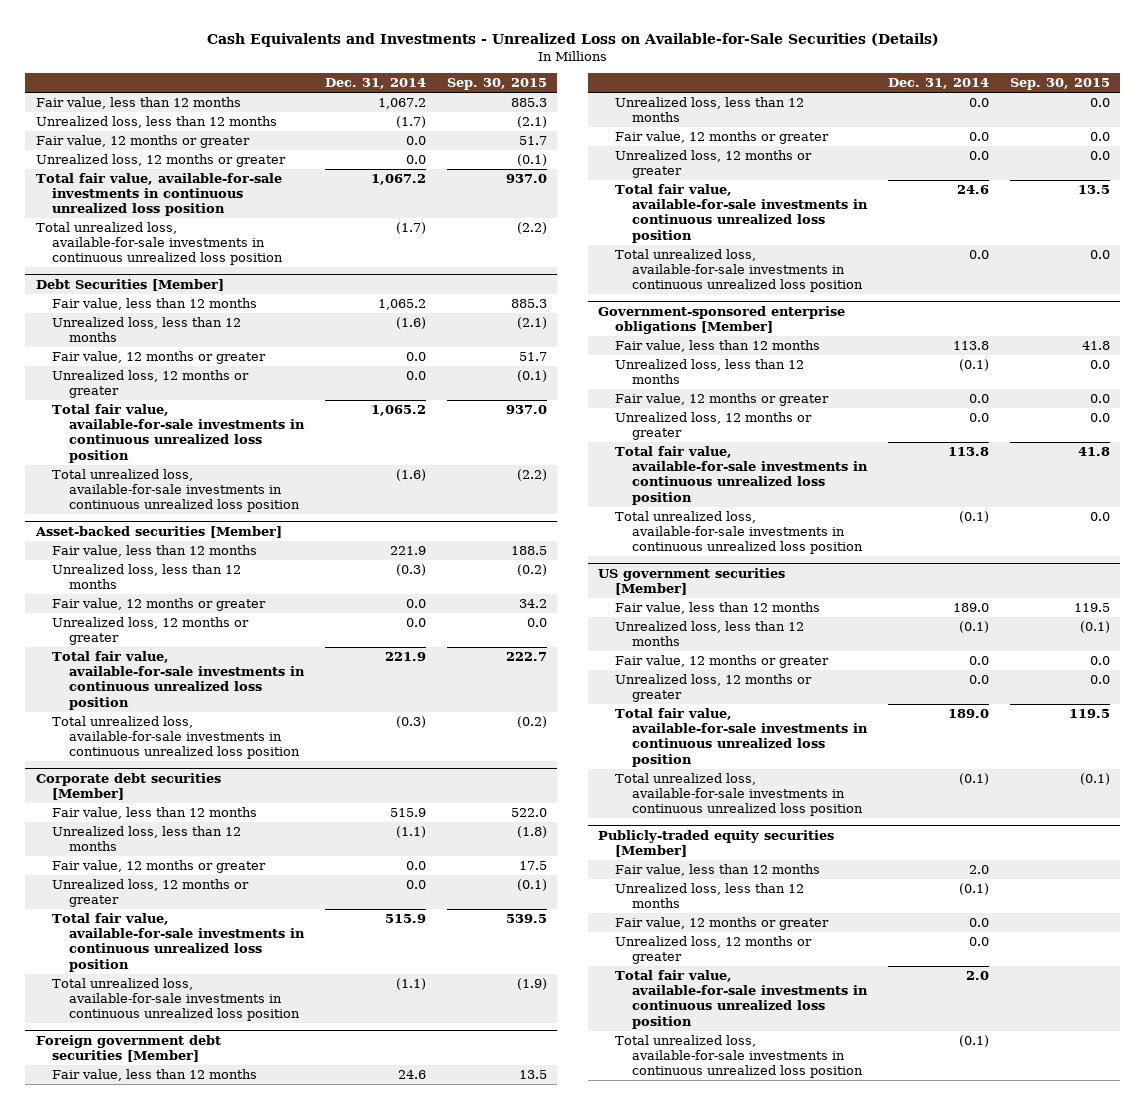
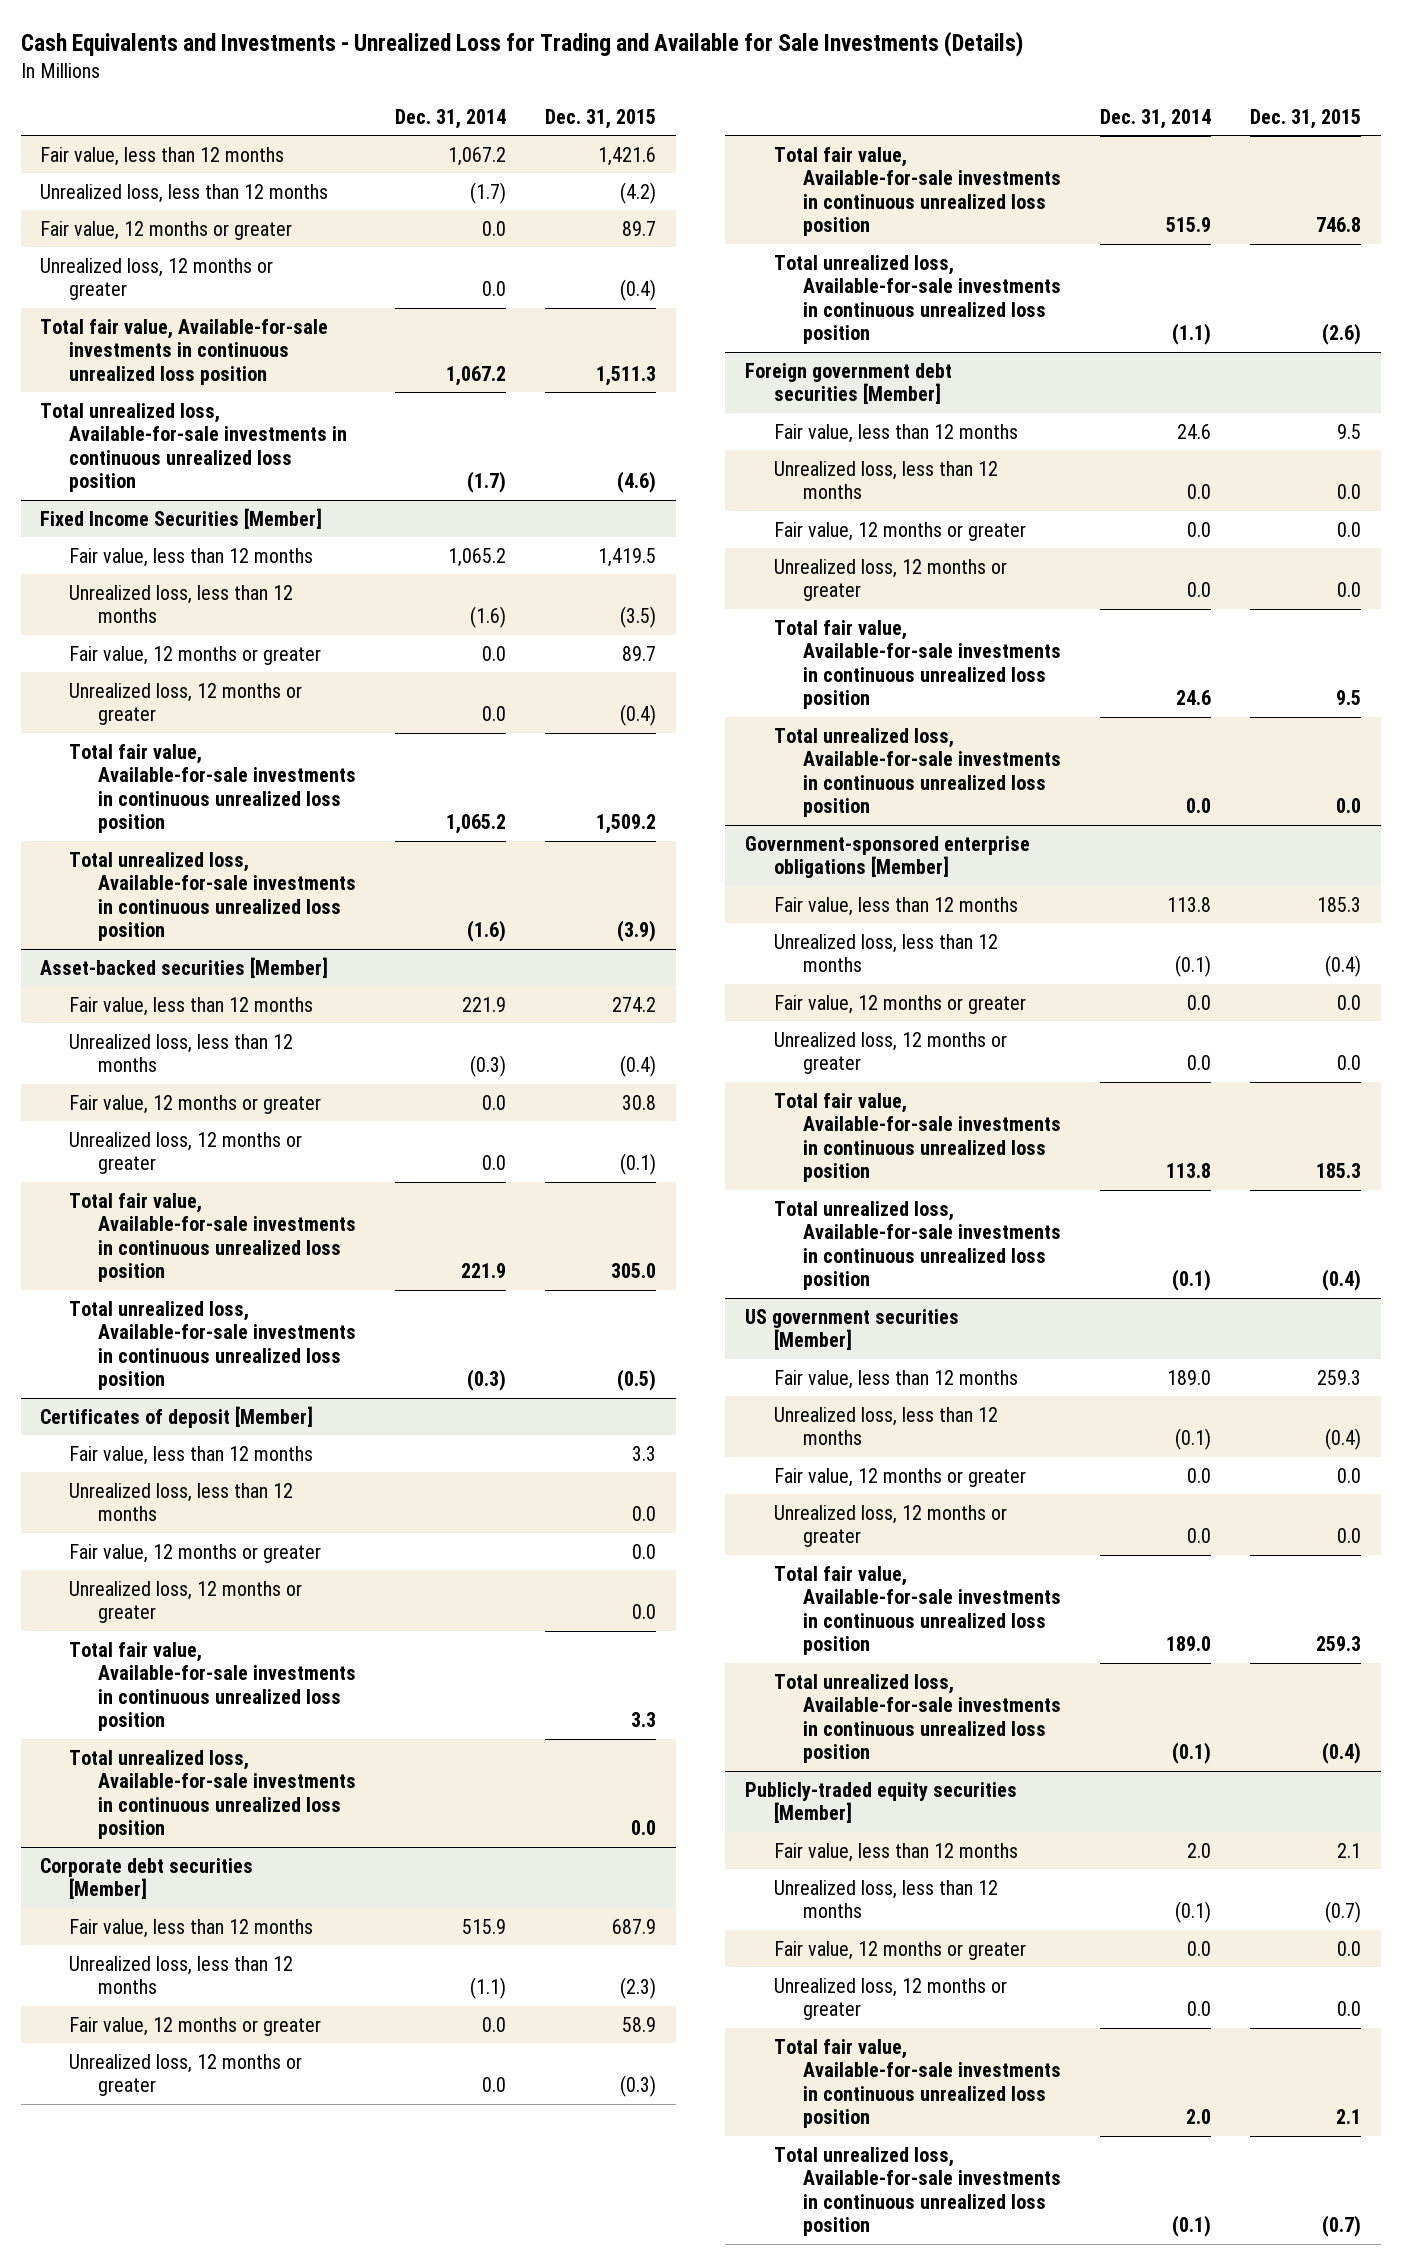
[206,33,939,48] Cash Equivalents and Investments - Unrealized Loss on Available-for-Sale Securities (Details) -> [20,31,1023,58] Cash Equivalents and Investments - Unrealized Loss for Trading and Available for Sale Investments (Details)
[446,78,547,91] Sep. 30, 2015 -> none
none -> [545,108,657,129] Dec. 31, 2015
[35,173,282,217] Total fair value, available-for-sale investments in continuous unrealized loss position -> [40,318,329,385] Total fair value, Available-for-sale investments in continuous unrealized loss position
[35,222,284,266] Total unrealized loss, available-for-sale investments in continuous unrealized loss position -> [40,402,348,493] Total unrealized loss, Available-for-sale investments in continuous unrealized loss position
[35,278,224,291] Debt Securities [Member] -> [40,507,323,529] Fixed Income Securities [Member]
[52,404,306,463] Total fair value, available-for-sale investments in continuous unrealized loss position -> [69,743,357,834] Total fair value, Available-for-sale investments in continuous unrealized loss position
[52,469,301,513] Total unrealized loss, available-for-sale investments in continuous unrealized loss position -> [69,851,357,942] Total unrealized loss, Available-for-sale investments in continuous unrealized loss position
[52,651,306,710] Total fair value, available-for-sale investments in continuous unrealized loss position -> [69,1192,357,1283] Total fair value, Available-for-sale investments in continuous unrealized loss position
[52,716,301,760] Total unrealized loss, available-for-sale investments in continuous unrealized loss position -> [69,1300,357,1391] Total unrealized loss, Available-for-sale investments in continuous unrealized loss position
none -> [40,1405,314,1428] Certificates of deposit [Member]
none -> [69,1445,314,1465] Fair value, less than 12 months
none -> [69,1482,294,1522] Unrealized loss, less than 12 months
none -> [69,1543,322,1563] Fair value, 12 months or greater
none -> [69,1580,303,1624] Unrealized loss, 12 months or greater
none -> [69,1641,357,1732] Total fair value, Available-for-sale investments in continuous unrealized loss position
none -> [69,1749,357,1840] Total unrealized loss, Available-for-sale investments in continuous unrealized loss position
[52,913,306,972] Total fair value, available-for-sale investments in continuous unrealized loss position -> [773,146,1061,237] Total fair value, Available-for-sale investments in continuous unrealized loss position
[52,978,301,1022] Total unrealized loss, available-for-sale investments in continuous unrealized loss position -> [773,254,1061,345] Total unrealized loss, Available-for-sale investments in continuous unrealized loss position
[615,184,869,243] Total fair value, available-for-sale investments in continuous unrealized loss position -> [773,619,1061,710] Total fair value, Available-for-sale investments in continuous unrealized loss position
[615,249,864,293] Total unrealized loss, available-for-sale investments in continuous unrealized loss position -> [773,727,1061,818] Total unrealized loss, Available-for-sale investments in continuous unrealized loss position
[615,446,869,505] Total fair value, available-for-sale investments in continuous unrealized loss position -> [773,1092,1061,1183] Total fair value, Available-for-sale investments in continuous unrealized loss position
[615,511,864,555] Total unrealized loss, available-for-sale investments in continuous unrealized loss position -> [773,1200,1061,1291] Total unrealized loss, Available-for-sale investments in continuous unrealized loss position
[615,708,869,767] Total fair value, available-for-sale investments in continuous unrealized loss position -> [773,1565,1061,1656] Total fair value, Available-for-sale investments in continuous unrealized loss position
[615,773,864,817] Total unrealized loss, available-for-sale investments in continuous unrealized loss position -> [773,1673,1061,1764] Total unrealized loss, Available-for-sale investments in continuous unrealized loss position
[615,970,869,1029] Total fair value, available-for-sale investments in continuous unrealized loss position -> [773,2038,1061,2129] Total fair value, Available-for-sale investments in continuous unrealized loss position
[615,1035,864,1079] Total unrealized loss, available-for-sale investments in continuous unrealized loss position -> [773,2146,1061,2237] Total unrealized loss, Available-for-sale investments in continuous unrealized loss position

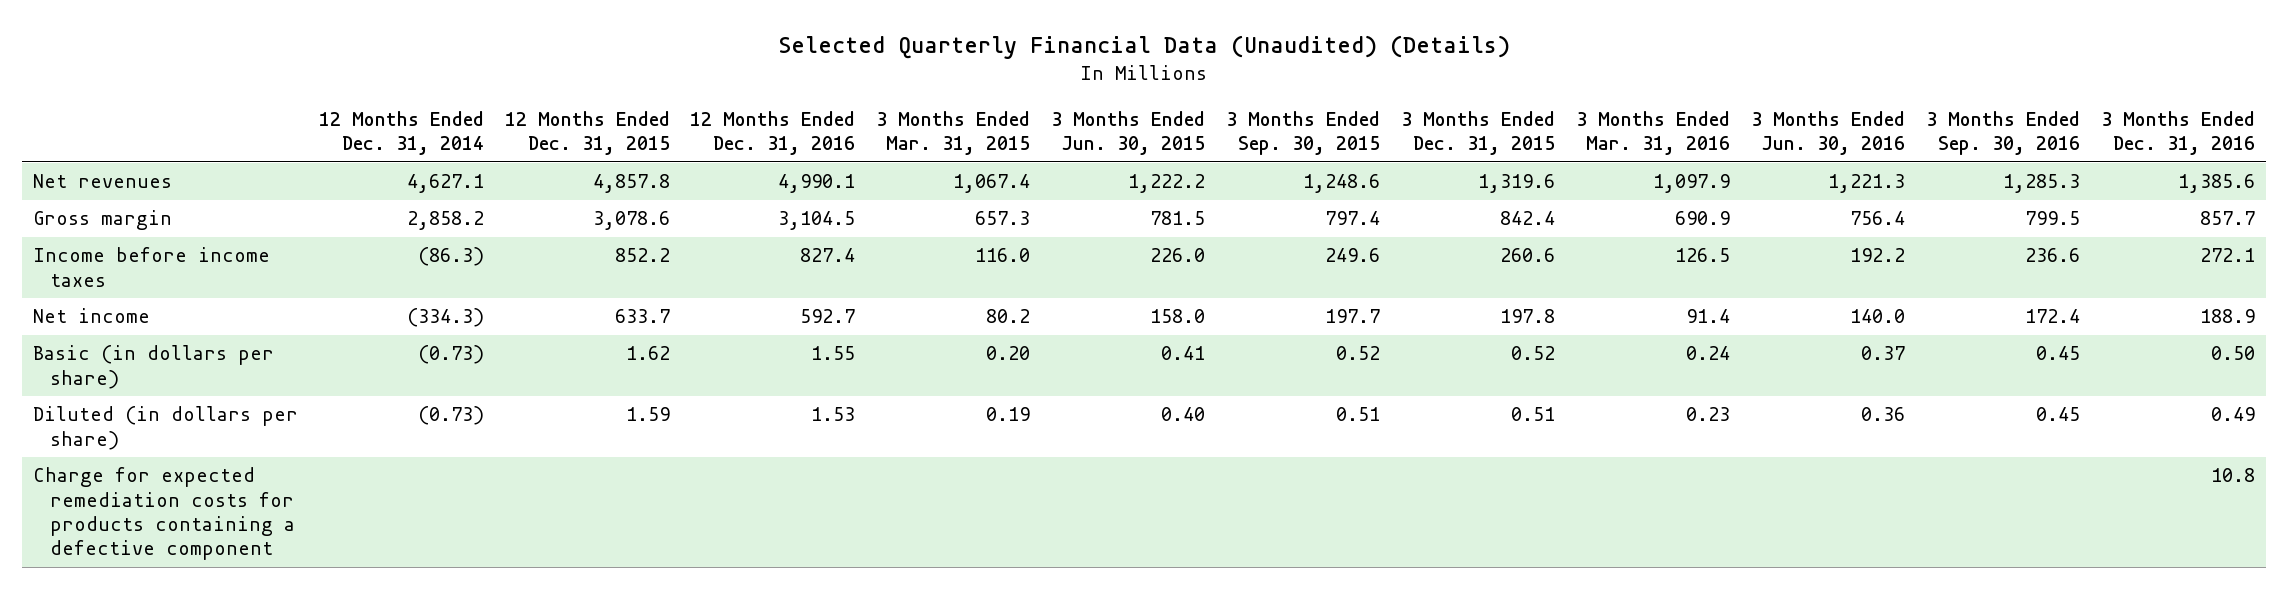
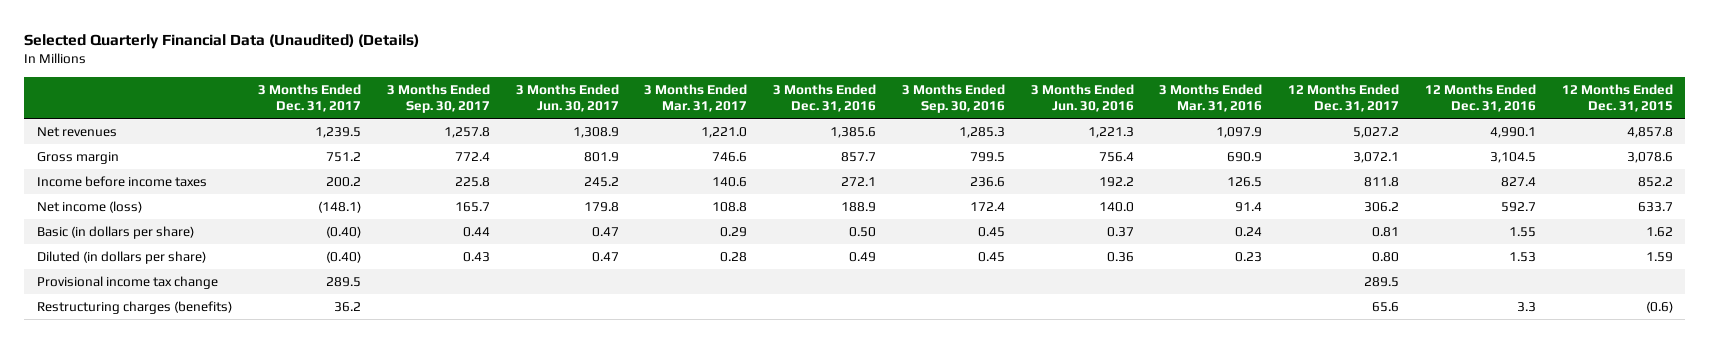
[318,110,484,156] 12 Months Ended Dec. 31, 2014 -> none
[876,110,1031,156] 3 Months Ended Mar. 31, 2015 -> none
[1051,110,1206,156] 3 Months Ended Jun. 30, 2015 -> none
[1226,110,1381,156] 3 Months Ended Sep. 30, 2015 -> none
[1401,110,1556,156] 3 Months Ended Dec. 31, 2015 -> none
none -> [258,83,362,113] 3 Months Ended Dec. 31, 2017
none -> [386,83,490,114] 3 Months Ended Sep. 30, 2017
none -> [515,83,619,113] 3 Months Ended Jun. 30, 2017
none -> [644,83,748,113] 3 Months Ended Mar. 31, 2017
none -> [1288,83,1400,113] 12 Months Ended Dec. 31, 2017
[32,308,150,324] Net income -> [37,200,143,213] Net income (loss)
[32,467,296,561] Charge for expected remediation costs for products containing a defective component -> none
none -> [37,275,219,289] Provisional income tax change
none -> [37,300,233,314] Restructuring charges (benefits)

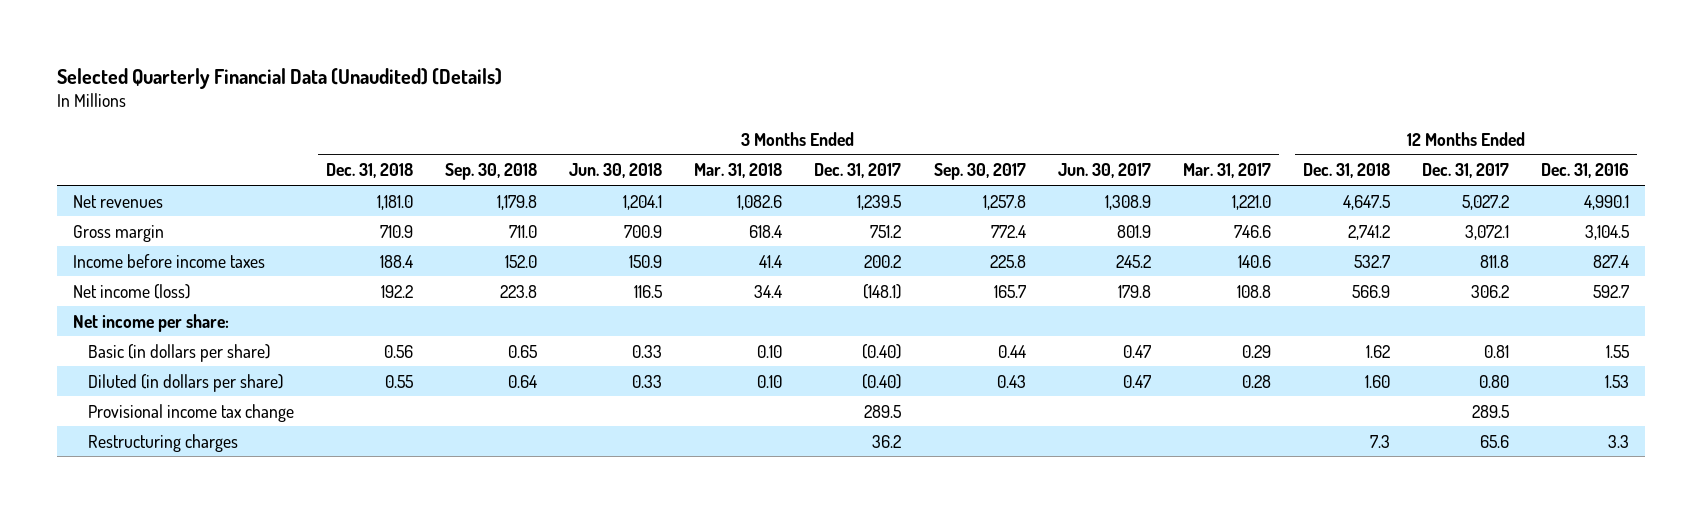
[773,83,877,113] 3 Months Ended Dec. 31, 2016 -> none
[901,83,1005,114] 3 Months Ended Sep. 30, 2016 -> none
[1030,83,1134,113] 3 Months Ended Jun. 30, 2016 -> none
[1159,83,1263,113] 3 Months Ended Mar. 31, 2016 -> none
[1561,83,1673,113] 12 Months Ended Dec. 31, 2015 -> none
none -> [325,163,413,179] Dec. 31, 2018
none -> [445,163,538,181] Sep. 30, 2018
none -> [569,163,663,179] Jun. 30, 2018
none -> [694,163,783,179] Mar. 31, 2018
none -> [1302,163,1390,179] Dec. 31, 2018
none -> [72,313,229,332] Net income per share:
[37,300,233,314] Restructuring charges (benefits) -> [87,433,238,452] Restructuring charges

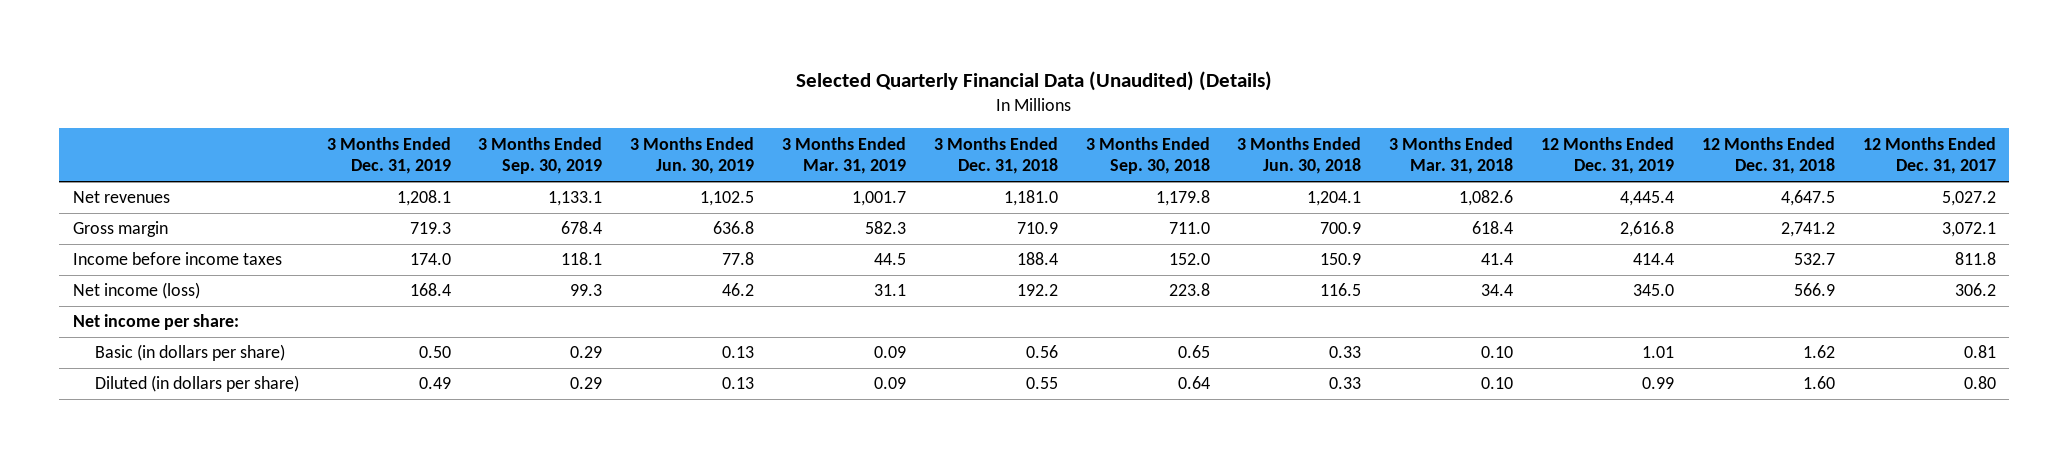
[814,163,902,179] Dec. 31, 2017 -> none
[933,163,1026,181] Sep. 30, 2017 -> none
[1057,163,1151,179] Jun. 30, 2017 -> none
[1182,163,1271,179] Mar. 31, 2017 -> none
[1541,163,1630,179] Dec. 31, 2016 -> none
none -> [326,136,451,175] 3 Months Ended Dec. 31, 2019
none -> [478,136,603,175] 3 Months Ended Sep. 30, 2019
none -> [630,136,755,175] 3 Months Ended Jun. 30, 2019
none -> [782,136,907,175] 3 Months Ended Mar. 31, 2019
none -> [1540,136,1674,175] 12 Months Ended Dec. 31, 2019
[87,403,294,422] Provisional income tax change -> none
[87,433,238,452] Restructuring charges -> none

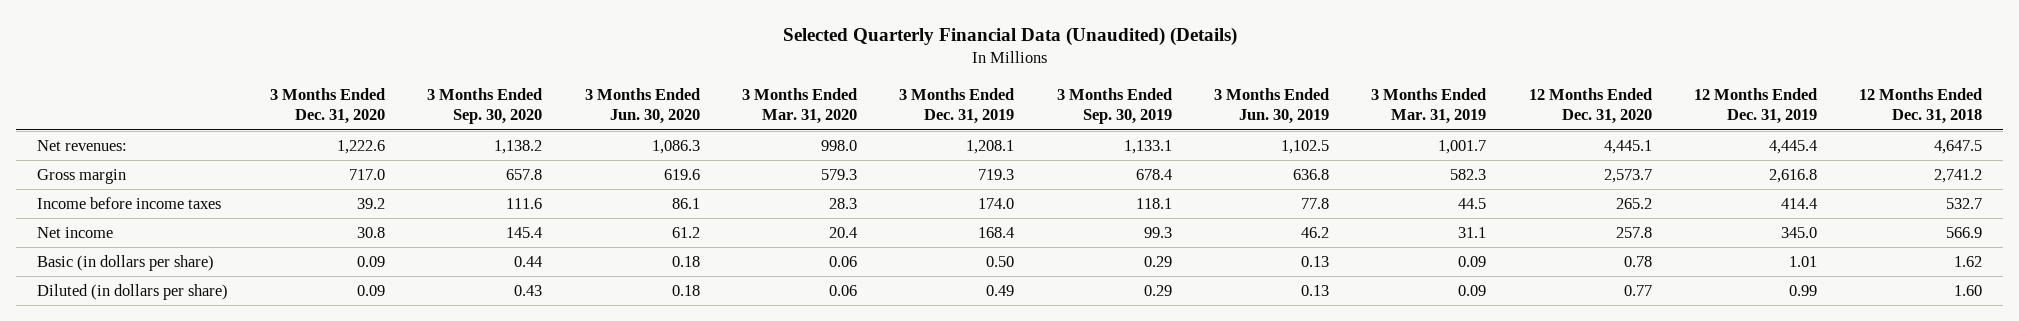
[933,136,1058,175] 3 Months Ended Dec. 31, 2018 -> none
[1085,136,1210,175] 3 Months Ended Sep. 30, 2018 -> none
[1237,136,1362,175] 3 Months Ended Jun. 30, 2018 -> none
[1389,136,1514,175] 3 Months Ended Mar. 31, 2018 -> none
[1862,136,1996,175] 12 Months Ended Dec. 31, 2017 -> none
none -> [270,87,386,125] 3 Months Ended Dec. 31, 2020
none -> [427,87,543,125] 3 Months Ended Sep. 30, 2020
none -> [584,87,700,125] 3 Months Ended Jun. 30, 2020
none -> [742,87,858,125] 3 Months Ended Mar. 31, 2020
none -> [1528,87,1652,125] 12 Months Ended Dec. 31, 2020
[72,191,170,204] Net revenues -> [36,139,127,151] Net revenues:
[72,314,239,331] Net income per share: -> none
[72,282,200,300] Net income (loss) -> [36,226,113,238] Net income

